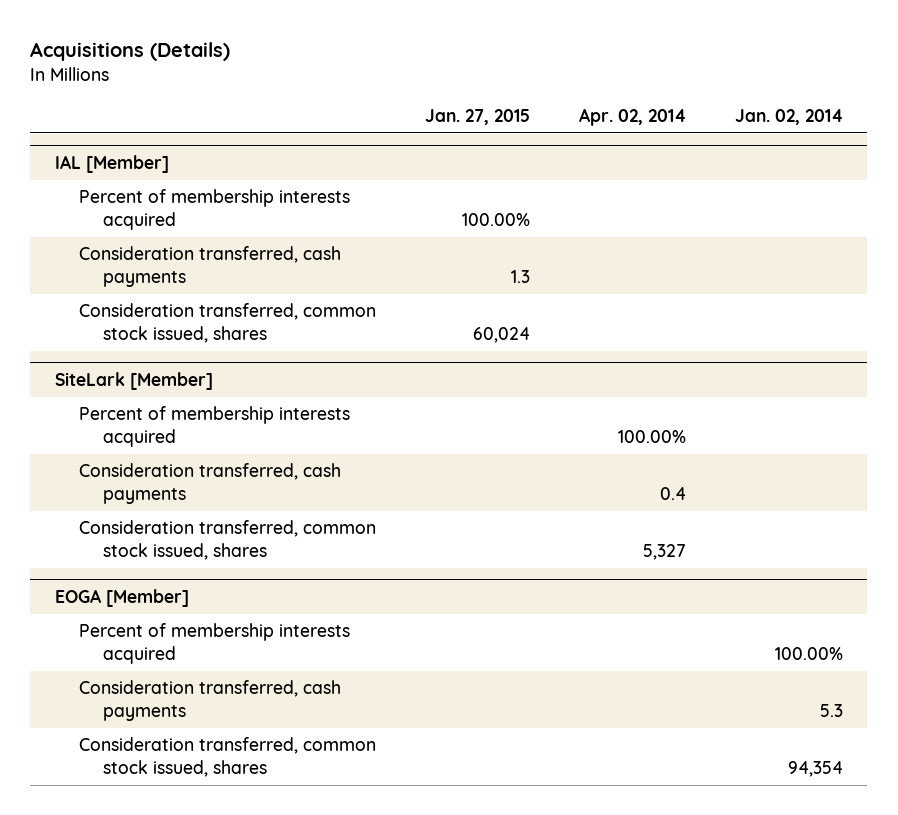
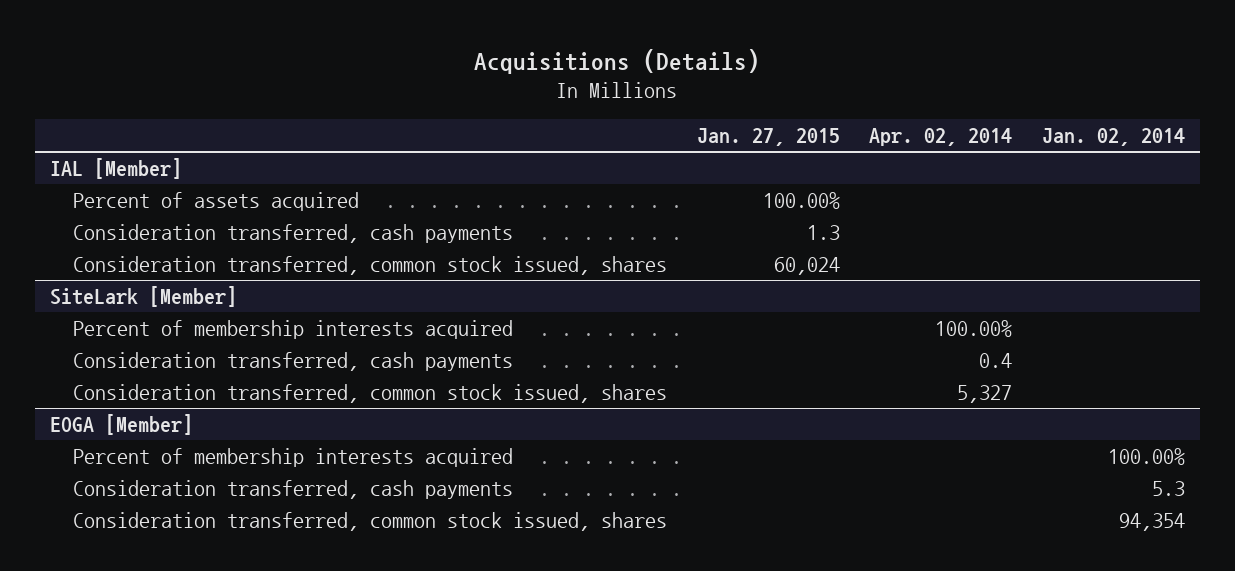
[79,189,351,230] Percent of membership interests acquired -> [73,192,360,212] Percent of assets acquired

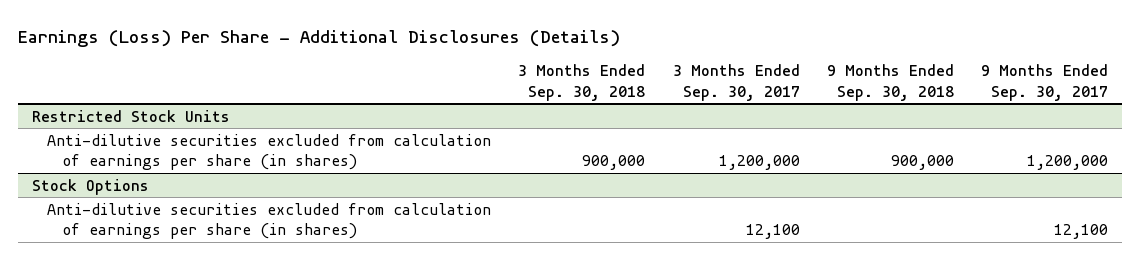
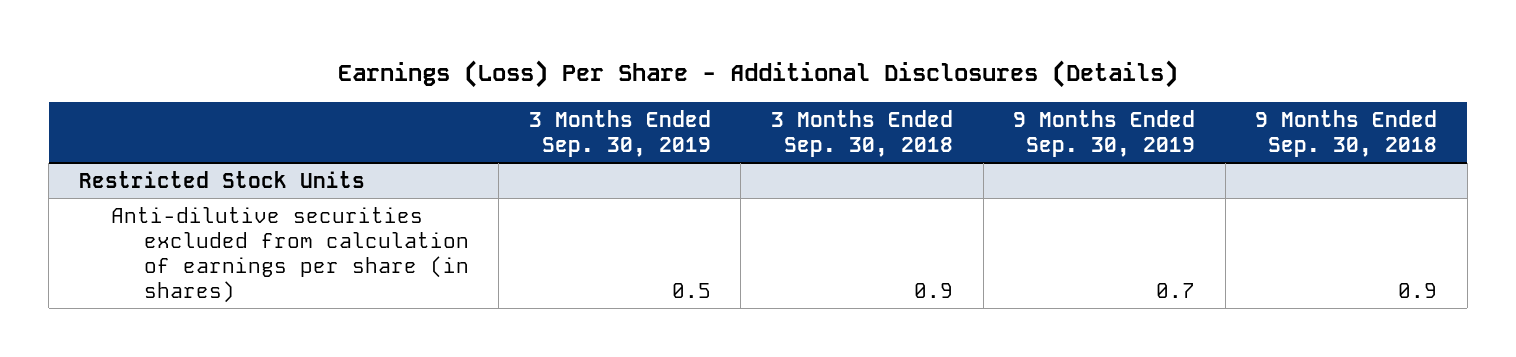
[672,64,800,101] 3 Months Ended Sep. 30, 2017 -> none
[981,64,1109,101] 9 Months Ended Sep. 30, 2017 -> none
none -> [528,109,711,158] 3 Months Ended Sep. 30, 2019
none -> [1013,109,1196,158] 9 Months Ended Sep. 30, 2019
[31,178,149,195] Stock Options -> none
[46,202,491,239] Anti-dilutive securities excluded from calculation of earnings per share (in shares) -> none
[582,154,646,170] 900,000 -> [914,283,954,299] 0.9
[890,154,954,170] 900,000 -> [1398,283,1438,299] 0.9

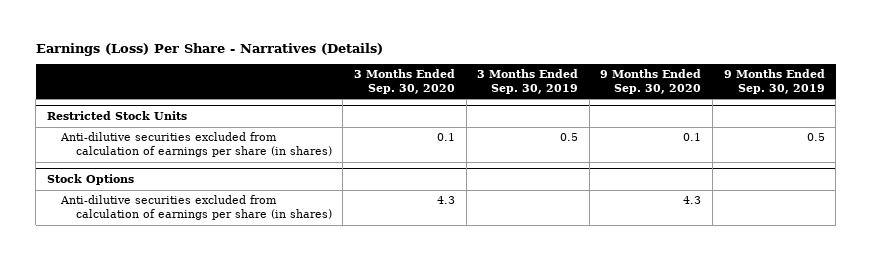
[337,60,1178,89] Earnings (Loss) Per Share - Additional Disclosures (Details) -> [35,42,383,56] Earnings (Loss) Per Share - Narratives (Details)
[771,109,954,158] 3 Months Ended Sep. 30, 2018 -> none
[1255,109,1438,158] 9 Months Ended Sep. 30, 2018 -> none
none -> [353,68,455,94] 3 Months Ended Sep. 30, 2020
none -> [600,68,702,94] 9 Months Ended Sep. 30, 2020
[1156,283,1196,299] 0.7 -> [806,133,825,142] 0.5
none -> [46,174,134,186] Stock Options
none -> [60,195,332,221] Anti-dilutive securities excluded from calculation of earnings per share (in shares)

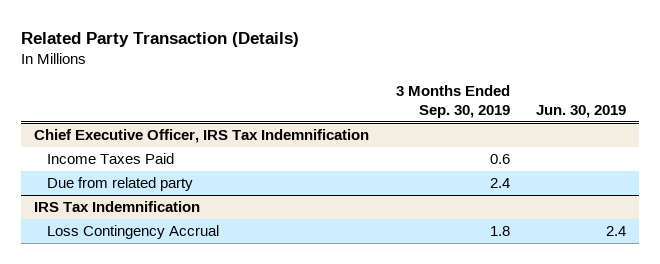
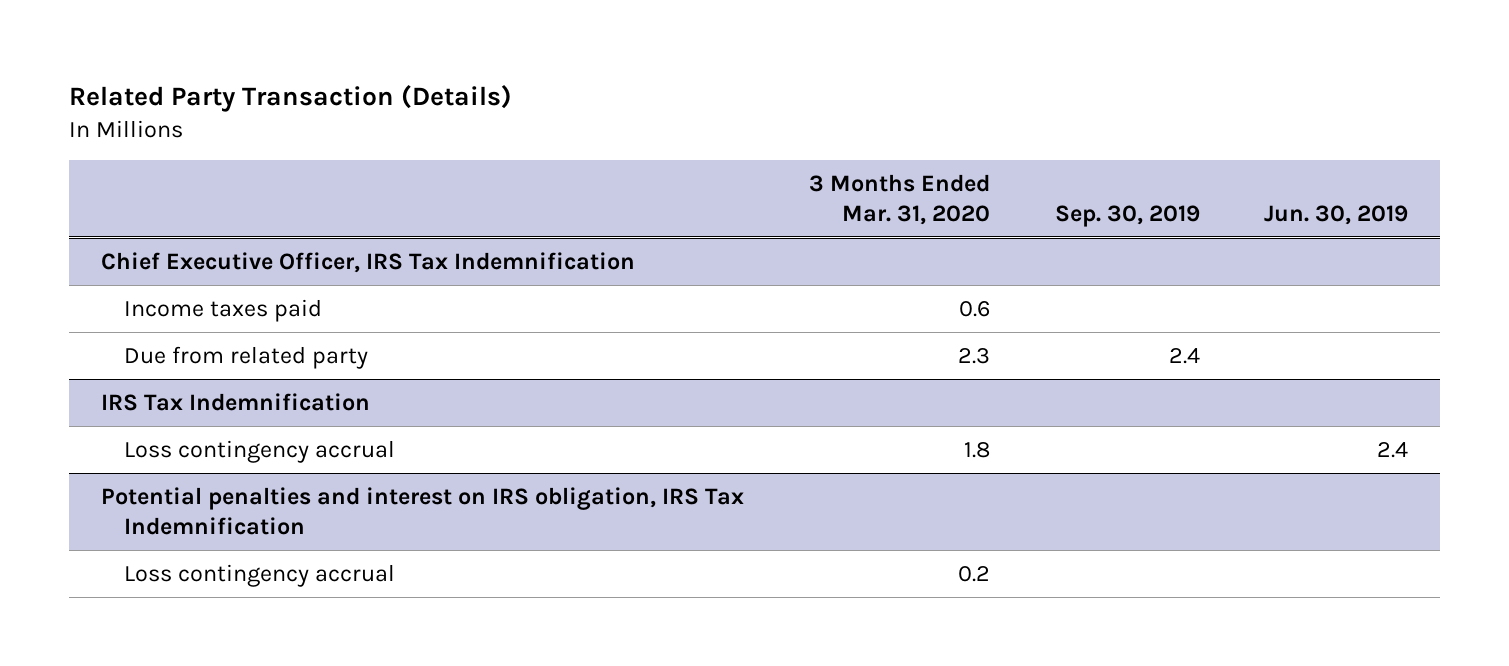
[395,85,510,119] 3 Months Ended Sep. 30, 2019 -> none
none -> [808,173,990,225] 3 Months Ended Mar. 31, 2020
none -> [1054,204,1200,227] Sep. 30, 2019
[47,152,175,164] Income Taxes Paid -> [123,298,322,322] Income taxes paid
[47,224,220,239] Loss Contingency Accrual -> [123,439,395,463] Loss contingency accrual
none -> [101,486,745,535] Potential penalties and interest on IRS obligation, IRS Tax Indemnification
none -> [123,563,395,587] Loss contingency accrual

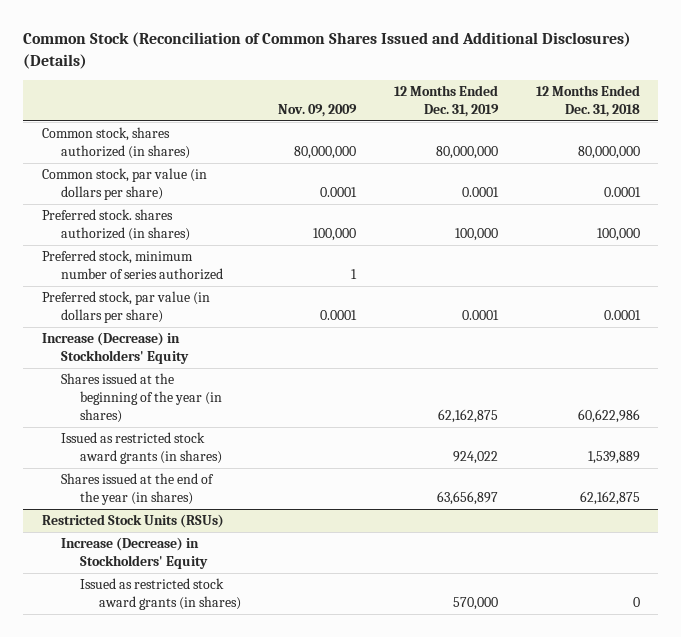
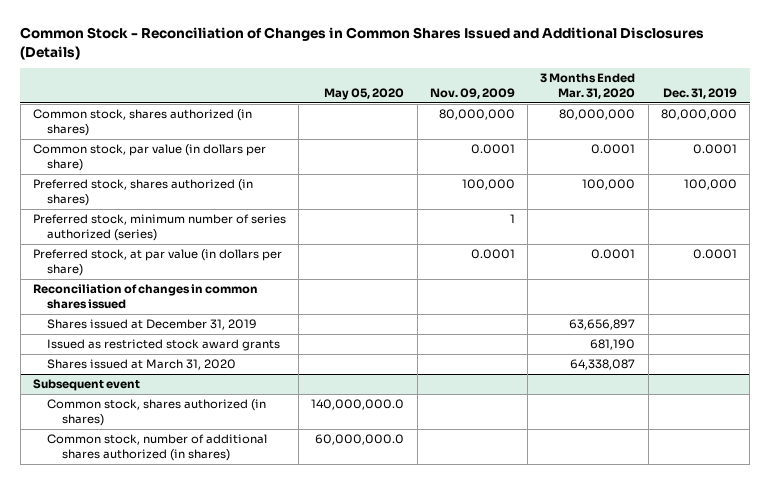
[22,32,631,69] Common Stock (Reconciliation of Common Shares Issued and Additional Disclosures) (Details) -> [20,27,705,60] Common Stock - Reconciliation of Changes in Common Shares Issued and Additional Disclosures (Details)
[393,84,499,117] 12 Months Ended Dec. 31, 2019 -> none
[535,84,640,117] 12 Months Ended Dec. 31, 2018 -> none
none -> [324,88,405,101] May 05, 2020
none -> [540,73,636,100] 3 Months Ended Mar. 31, 2020
none -> [662,88,737,100] Dec. 31, 2019
[41,332,189,365] Increase (Decrease) in Stockholders' Equity -> none
[41,514,224,529] Restricted Stock Units (RSUs) -> none
[60,537,208,570] Increase (Decrease) in Stockholders' Equity -> none
[79,578,241,611] Issued as restricted stock award grants (in shares) -> none
[41,209,190,242] Preferred stock. shares authorized (in shares) -> [32,179,253,206] Preferred stock, shares authorized (in shares)
[41,250,223,281] Preferred stock, minimum number of series authorized -> [32,214,286,241] Preferred stock, minimum number of series authorized (series)
[41,291,210,324] Preferred stock, par value (in dollars per share) -> [32,249,282,276] Preferred stock, at par value (in dollars per share)
none -> [32,284,258,309] Reconciliation of changes in common shares issued
[60,373,222,423] Shares issued at the beginning of the year (in shares) -> [47,319,258,331] Shares issued at December 31, 2019
[60,432,222,465] Issued as restricted stock award grants (in shares) -> [47,339,281,352] Issued as restricted stock award grants
[60,473,214,506] Shares issued at the end of the year (in shares) -> [47,359,237,371] Shares issued at March 31, 2020
none -> [32,379,140,392] Subsequent event
none -> [47,399,267,426] Common stock, shares authorized (in shares)
none -> [47,434,268,461] Common stock, number of additional shares authorized (in shares)

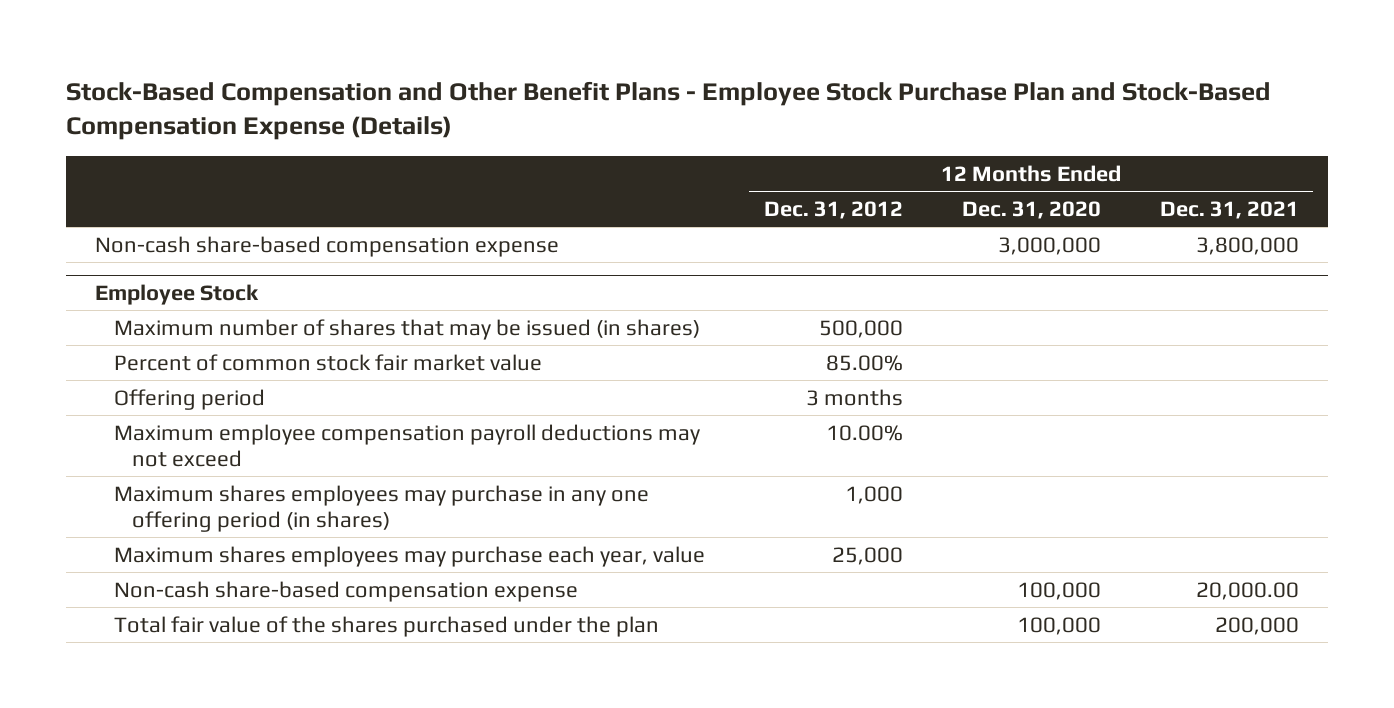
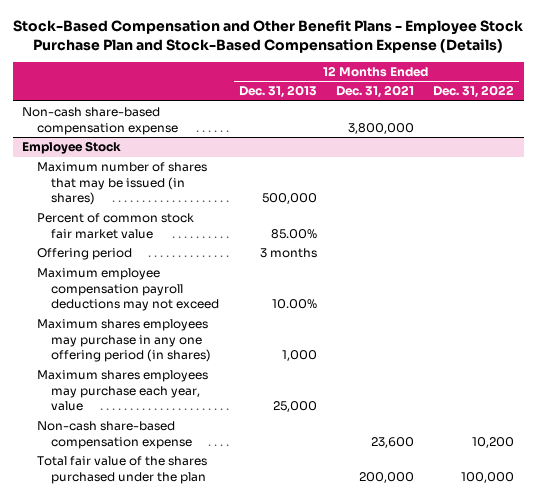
[763,201,903,220] Dec. 31, 2012 -> none
[961,201,1101,220] Dec. 31, 2020 -> none
none -> [238,85,317,99] Dec. 31, 2013
none -> [433,85,515,99] Dec. 31, 2022
[1195,581,1299,600] 20,000.00 -> [370,436,414,448] 23,600

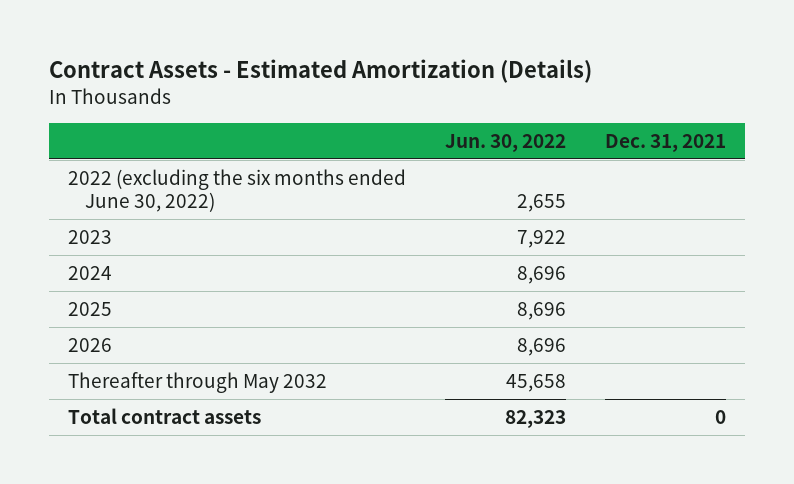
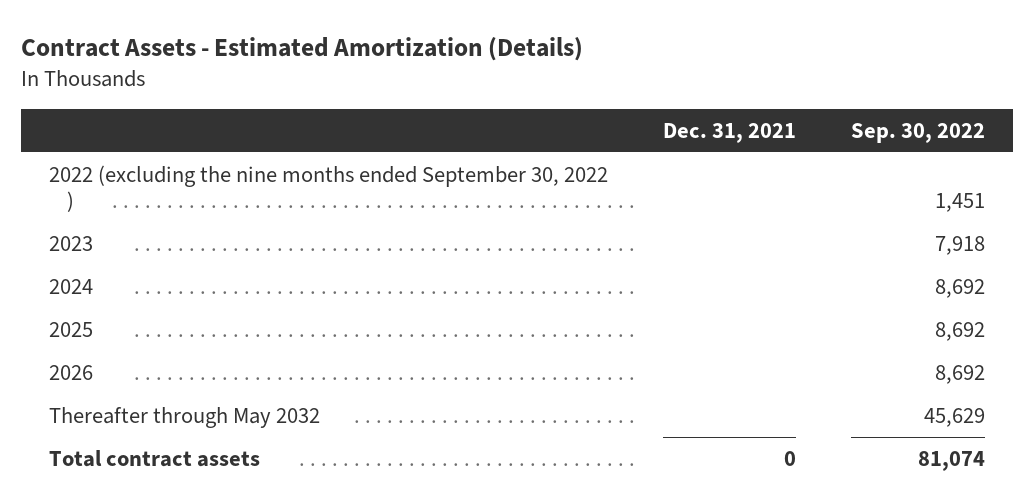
[444,133,566,152] Jun. 30, 2022 -> none
none -> [851,122,986,143] Sep. 30, 2022
[68,168,407,213] 2022 (excluding the six months ended June 30, 2022) -> [48,164,608,213] 2022 (excluding the nine months ended September 30, 2022 )

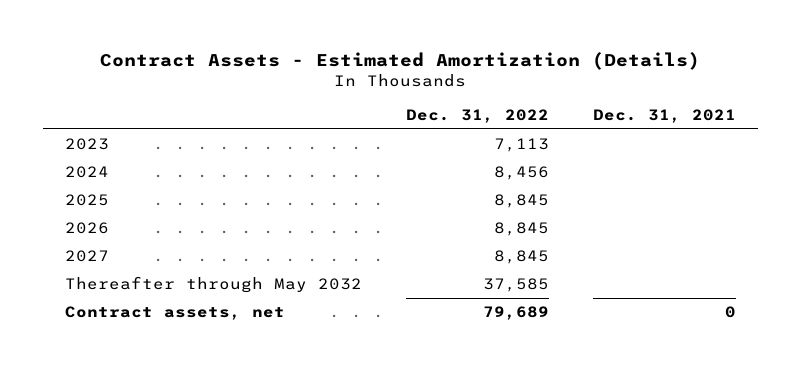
[851,122,986,143] Sep. 30, 2022 -> none
none -> [405,109,549,124] Dec. 31, 2022
[48,164,608,213] 2022 (excluding the nine months ended September 30, 2022 ) -> none
none -> [64,249,109,262] 2027
[48,449,260,467] Total contract assets -> [64,305,285,320] Contract assets, net

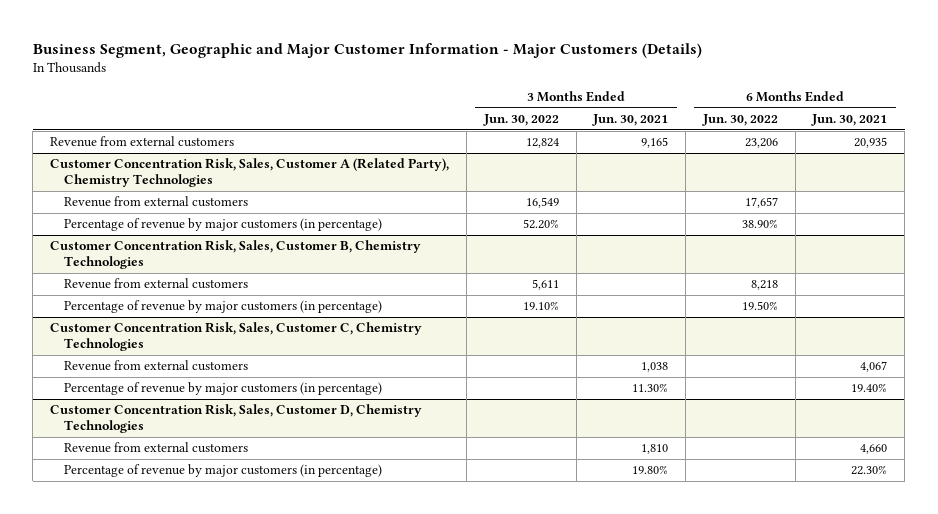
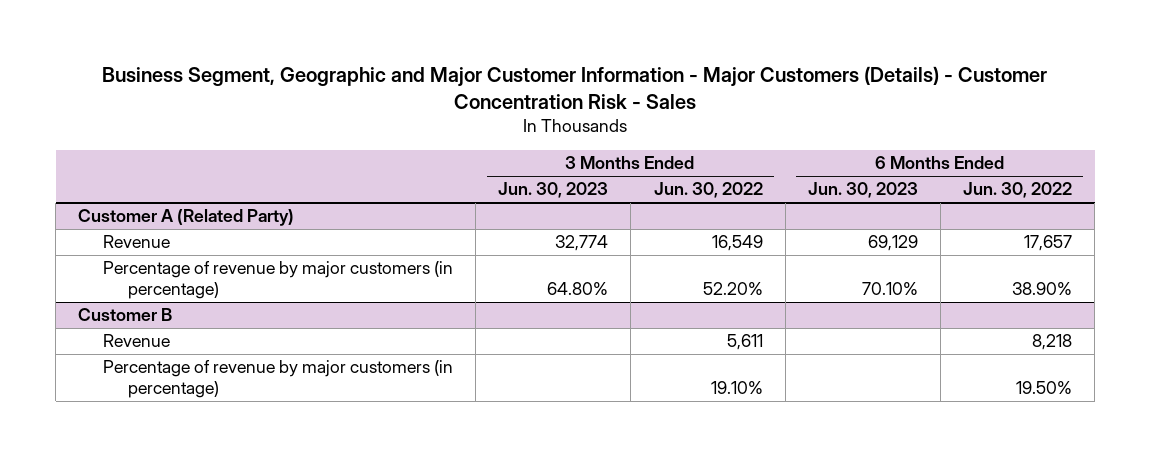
[32,42,702,58] Business Segment, Geographic and Major Customer Information - Major Customers (Details) -> [102,66,1048,110] Business Segment, Geographic and Major Customer Information - Major Customers (Details) - Customer Concentration Risk - Sales
[592,113,669,126] Jun. 30, 2021 -> none
[811,113,888,126] Jun. 30, 2021 -> none
none -> [498,182,609,199] Jun. 30, 2023
none -> [807,182,918,199] Jun. 30, 2023
[50,136,235,148] Revenue from external customers -> none
[50,158,450,188] Customer Concentration Risk, Sales, Customer A (Related Party), Chemistry Technologies -> [78,209,295,227] Customer A (Related Party)
[63,196,248,208] Revenue from external customers -> [103,235,171,249] Revenue
[50,240,422,270] Customer Concentration Risk, Sales, Customer B, Chemistry Technologies -> [78,308,173,322] Customer B
[63,278,248,290] Revenue from external customers -> [103,334,171,348] Revenue
[50,322,423,352] Customer Concentration Risk, Sales, Customer C, Chemistry Technologies -> none
[63,360,248,372] Revenue from external customers -> none
[63,382,382,396] Percentage of revenue by major customers (in percentage) -> none
[50,404,423,434] Customer Concentration Risk, Sales, Customer D, Chemistry Technologies -> none
[63,442,248,454] Revenue from external customers -> none
[63,464,382,478] Percentage of revenue by major customers (in percentage) -> none

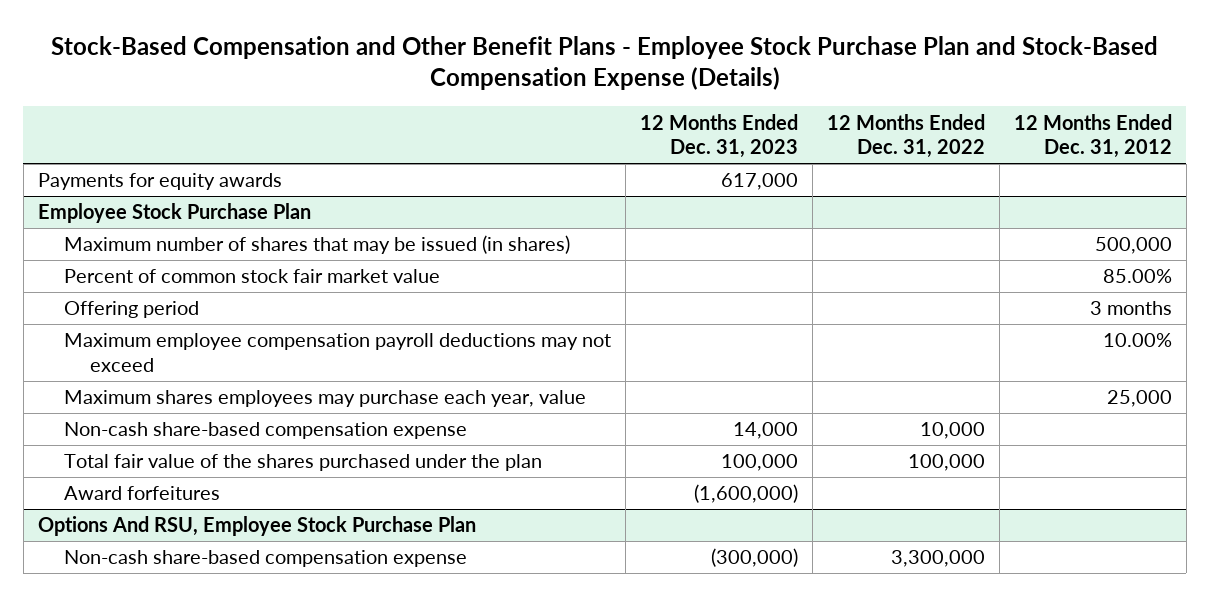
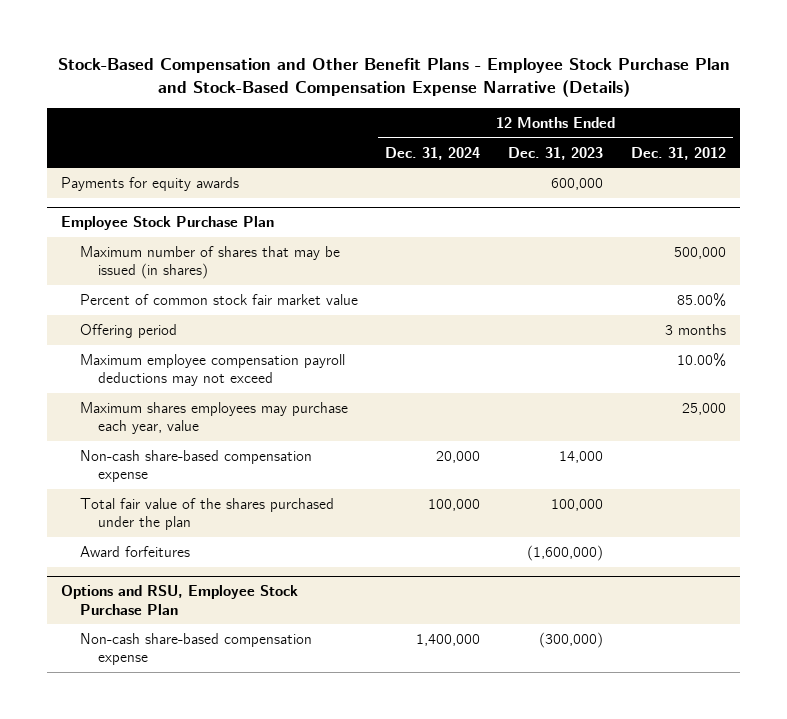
[50,35,1158,91] Stock-Based Compensation and Other Benefit Plans - Employee Stock Purchase Plan and Stock-Based Compensation Expense (Details) -> [57,58,730,98] Stock-Based Compensation and Other Benefit Plans - Employee Stock Purchase Plan and Stock-Based Compensation Expense Narrative (Details)
[826,113,985,159] 12 Months Ended Dec. 31, 2022 -> none
none -> [385,146,481,160] Dec. 31, 2024
[720,173,798,191] 617,000 -> [551,177,604,190] 600,000
[37,516,476,537] Options And RSU, Employee Stock Purchase Plan -> [61,585,299,615] Options and RSU, Employee Stock Purchase Plan

